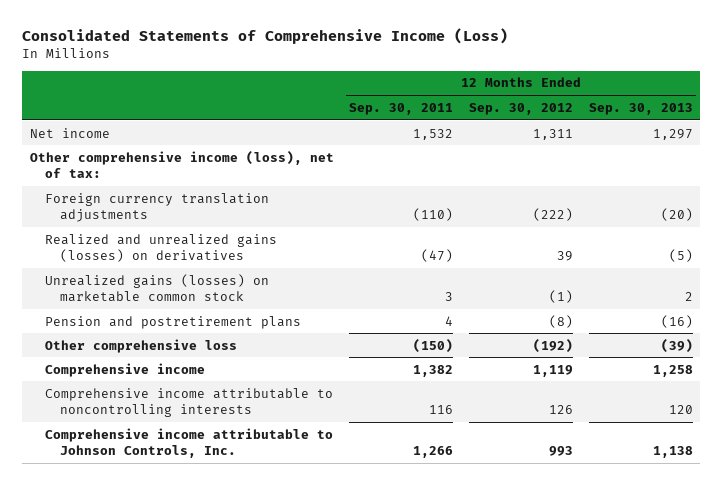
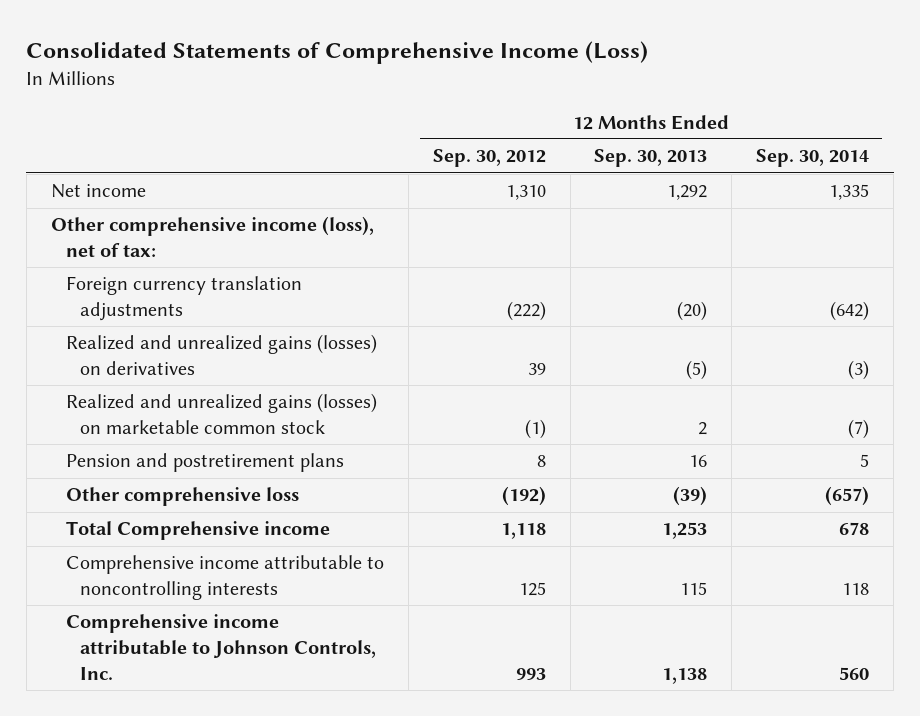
[349,102,454,115] Sep. 30, 2011 -> none
none -> [756,149,870,168] Sep. 30, 2014
[532,128,573,140] 1,311 -> [505,185,546,201] 1,310
[652,128,693,140] 1,297 -> [667,185,708,201] 1,292
[44,273,269,302] Unrealized gains (losses) on marketable common stock -> [65,393,377,435] Realized and unrealized gains (losses) on marketable common stock
[548,314,573,328] (8) -> [536,455,546,468] 8
[660,314,693,328] (16) -> [689,455,708,468] 16
[44,362,205,377] Comprehensive income -> [65,521,330,541] Total Comprehensive income
[532,364,573,377] 1,119 -> [500,523,546,540] 1,118
[652,364,693,377] 1,258 -> [662,522,708,540] 1,253
[548,404,573,414] 126 -> [518,582,546,597] 125
[668,404,693,414] 120 -> [680,582,708,596] 115

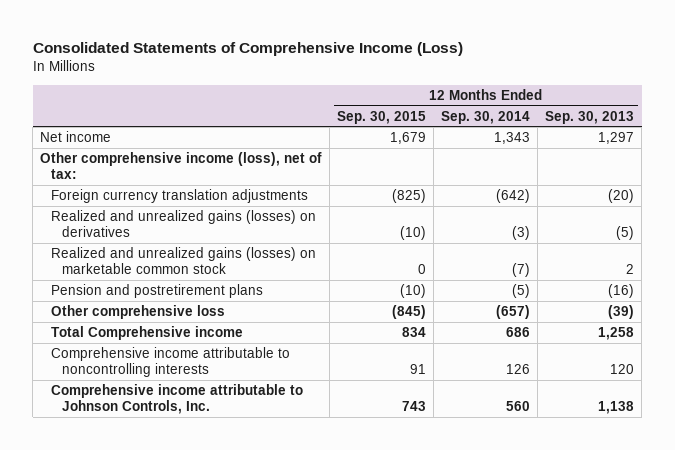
[432,149,546,168] Sep. 30, 2012 -> none
none -> [337,110,427,124] Sep. 30, 2015
[667,185,708,201] 1,292 -> [598,132,635,145] 1,297
[829,184,870,201] 1,335 -> [494,132,531,145] 1,343
[689,455,708,468] 16 -> [608,284,635,299] (16)
[860,454,870,468] 5 -> [512,284,531,299] (5)
[662,522,708,540] 1,253 -> [598,327,635,341] 1,258
[839,522,870,536] 678 -> [506,327,531,338] 686
[680,582,708,596] 115 -> [610,363,635,374] 120
[842,583,870,596] 118 -> [506,363,531,374] 126

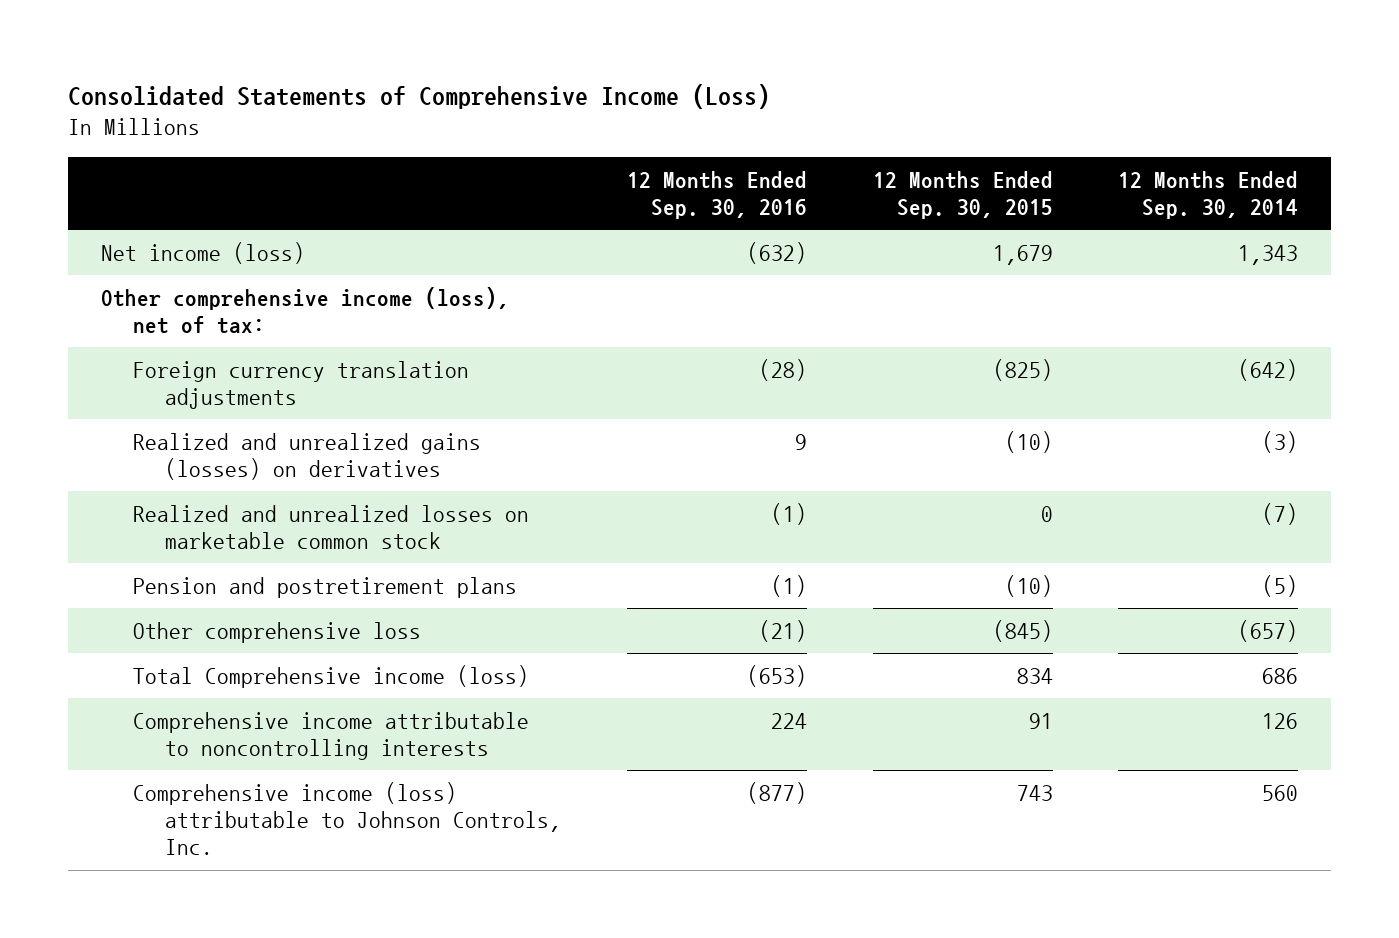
[545,110,635,124] Sep. 30, 2013 -> none
none -> [627,170,808,219] 12 Months Ended Sep. 30, 2016
[40,131,112,143] Net income -> [101,241,306,264] Net income (loss)
[51,247,317,274] Realized and unrealized gains (losses) on marketable common stock -> [133,504,530,550] Realized and unrealized losses on marketable common stock
[51,326,244,341] Total Comprehensive income -> [133,664,530,688] Total Comprehensive income (loss)
[51,384,304,414] Comprehensive income attributable to Johnson Controls, Inc. -> [133,781,562,856] Comprehensive income (loss) attributable to Johnson Controls, Inc.

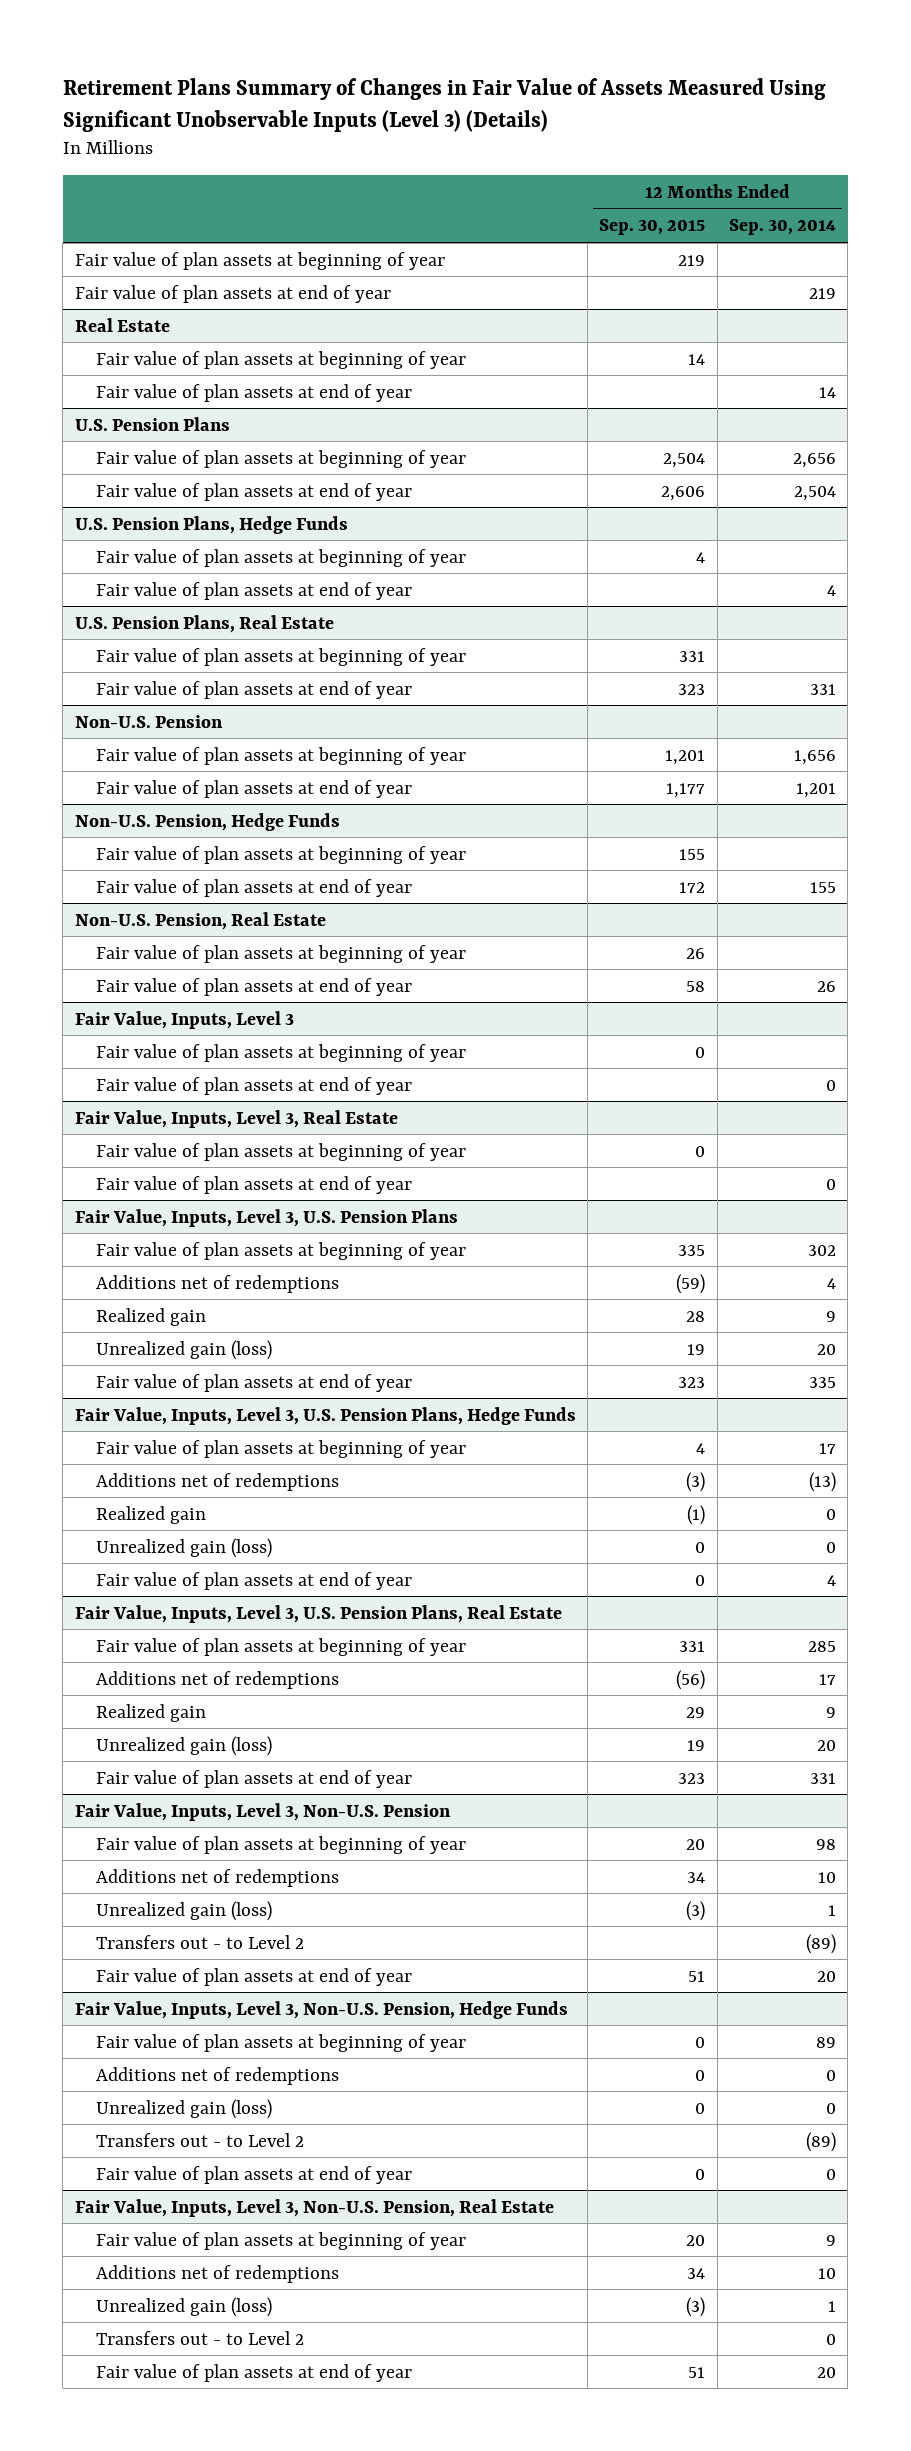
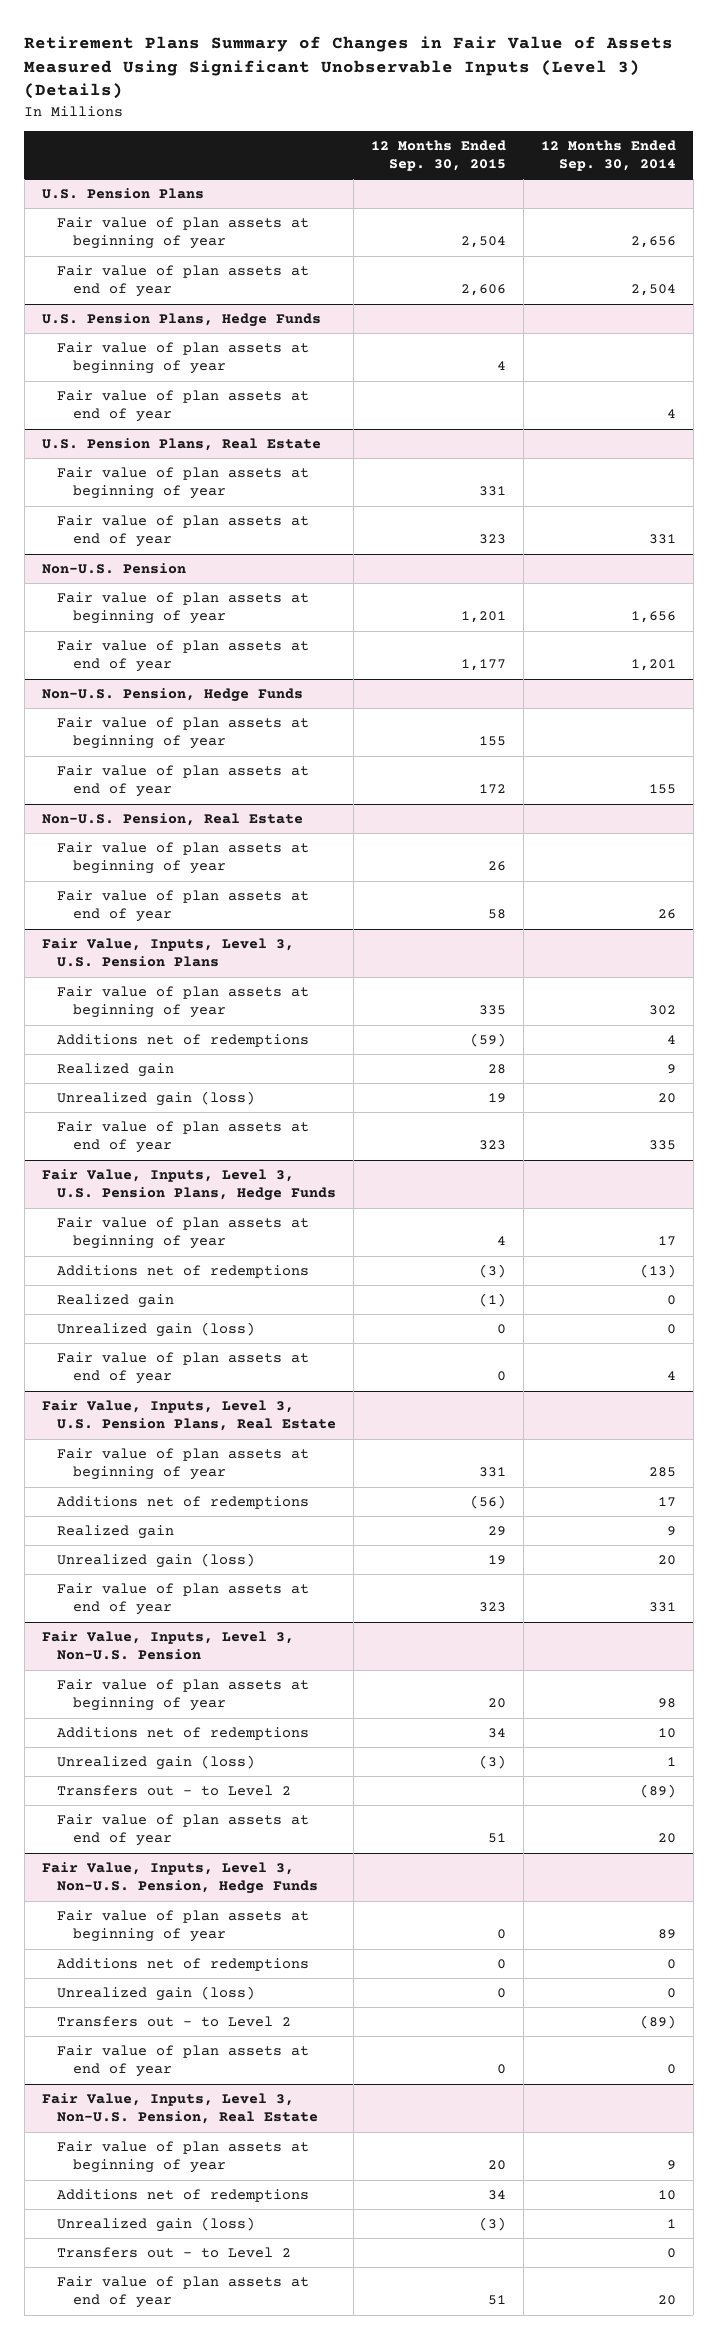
[74,251,445,270] Fair value of plan assets at beginning of year -> none
[74,284,391,303] Fair value of plan assets at end of year -> none
[74,317,170,332] Real Estate -> none
[96,350,467,369] Fair value of plan assets at beginning of year -> none
[96,383,413,402] Fair value of plan assets at end of year -> none
[74,1010,294,1029] Fair Value, Inputs, Level 3 -> none
[96,1043,467,1062] Fair value of plan assets at beginning of year -> none
[96,1076,413,1095] Fair value of plan assets at end of year -> none
[74,1109,398,1128] Fair Value, Inputs, Level 3, Real Estate -> none
[96,1142,467,1161] Fair value of plan assets at beginning of year -> none
[96,1175,413,1194] Fair value of plan assets at end of year -> none

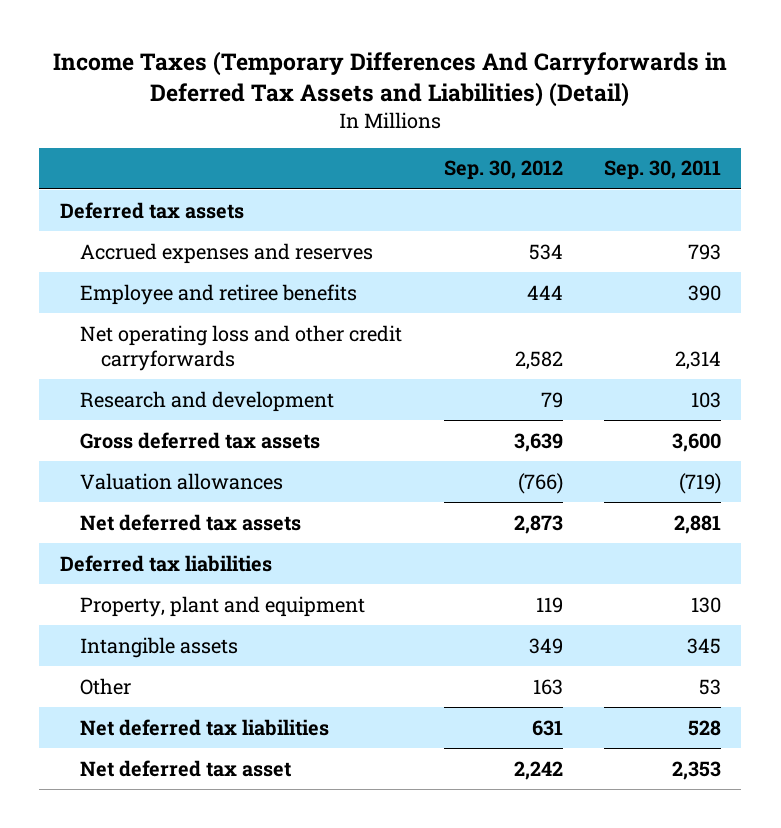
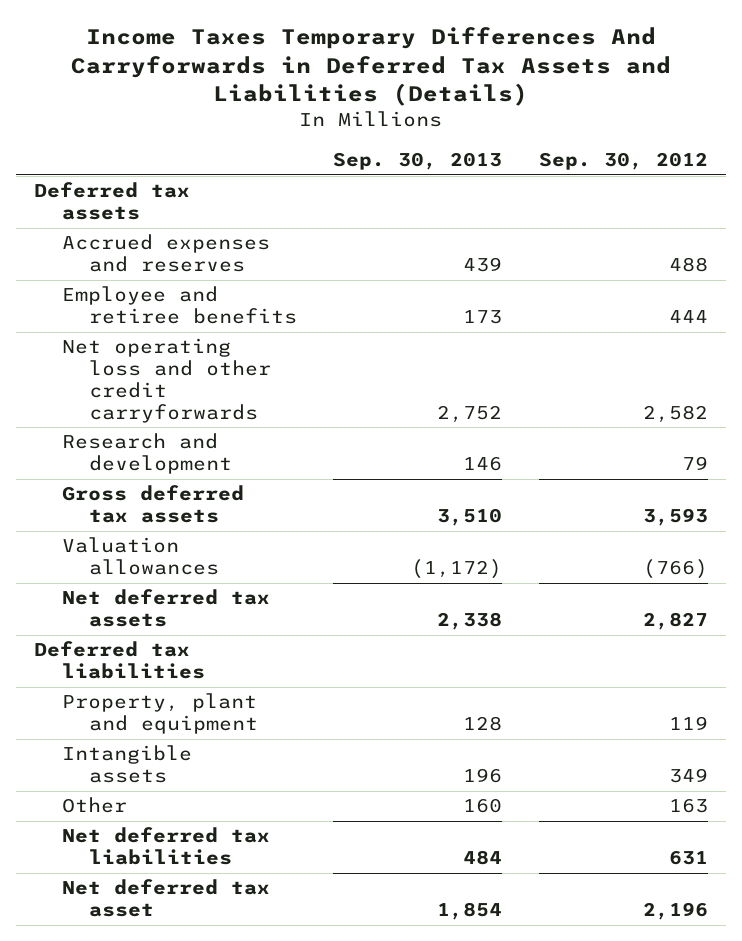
[53,51,728,108] Income Taxes (Temporary Differences And Carryforwards in Deferred Tax Assets and Liabilities) (Detail) -> [70,27,671,107] Income Taxes Temporary Differences And Carryforwards in Deferred Tax Assets and Liabilities (Details)
[603,160,721,181] Sep. 30, 2011 -> none
none -> [333,152,503,171] Sep. 30, 2013
[528,243,563,260] 534 -> [668,257,708,273] 488
[513,432,563,452] 3,639 -> [642,508,708,527] 3,593
[513,514,563,534] 2,873 -> [642,612,708,631] 2,827
[513,760,563,780] 2,242 -> [642,902,708,921] 2,196

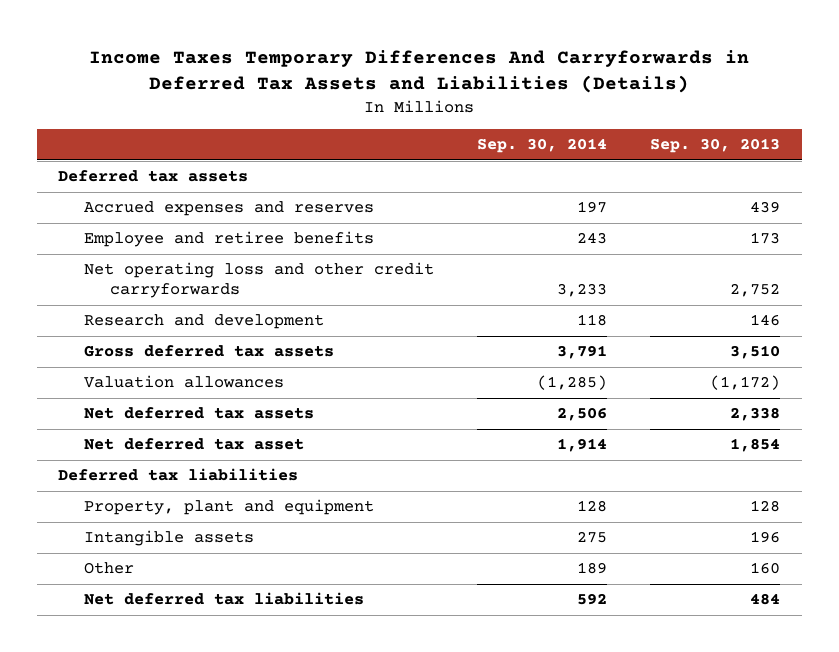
[538,152,708,171] Sep. 30, 2012 -> none
none -> [477,138,608,154] Sep. 30, 2014
[61,879,270,918] Net deferred tax asset -> [84,438,305,451] Net deferred tax asset

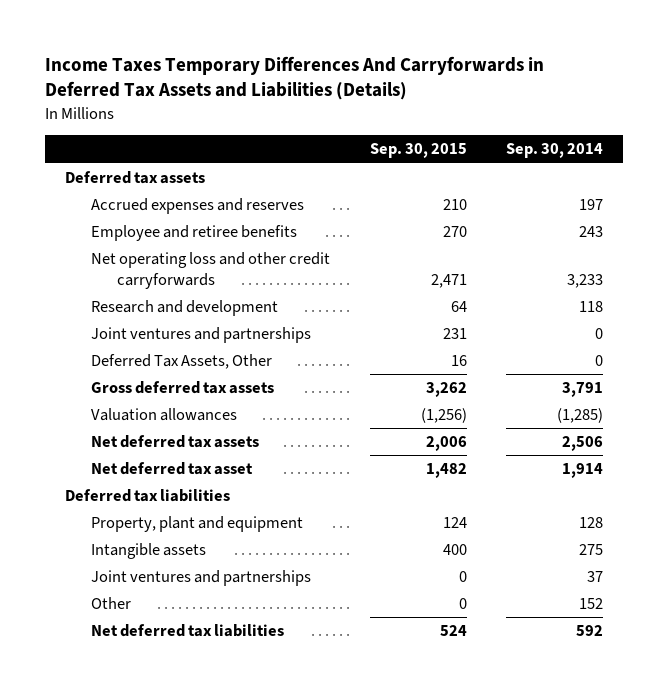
[650,138,781,154] Sep. 30, 2013 -> none
none -> [369,143,467,159] Sep. 30, 2015
none -> [91,327,312,344] Joint ventures and partnerships
none -> [91,354,273,370] Deferred Tax Assets, Other
none -> [91,570,312,587] Joint ventures and partnerships
[577,562,608,575] 189 -> [579,598,604,610] 152

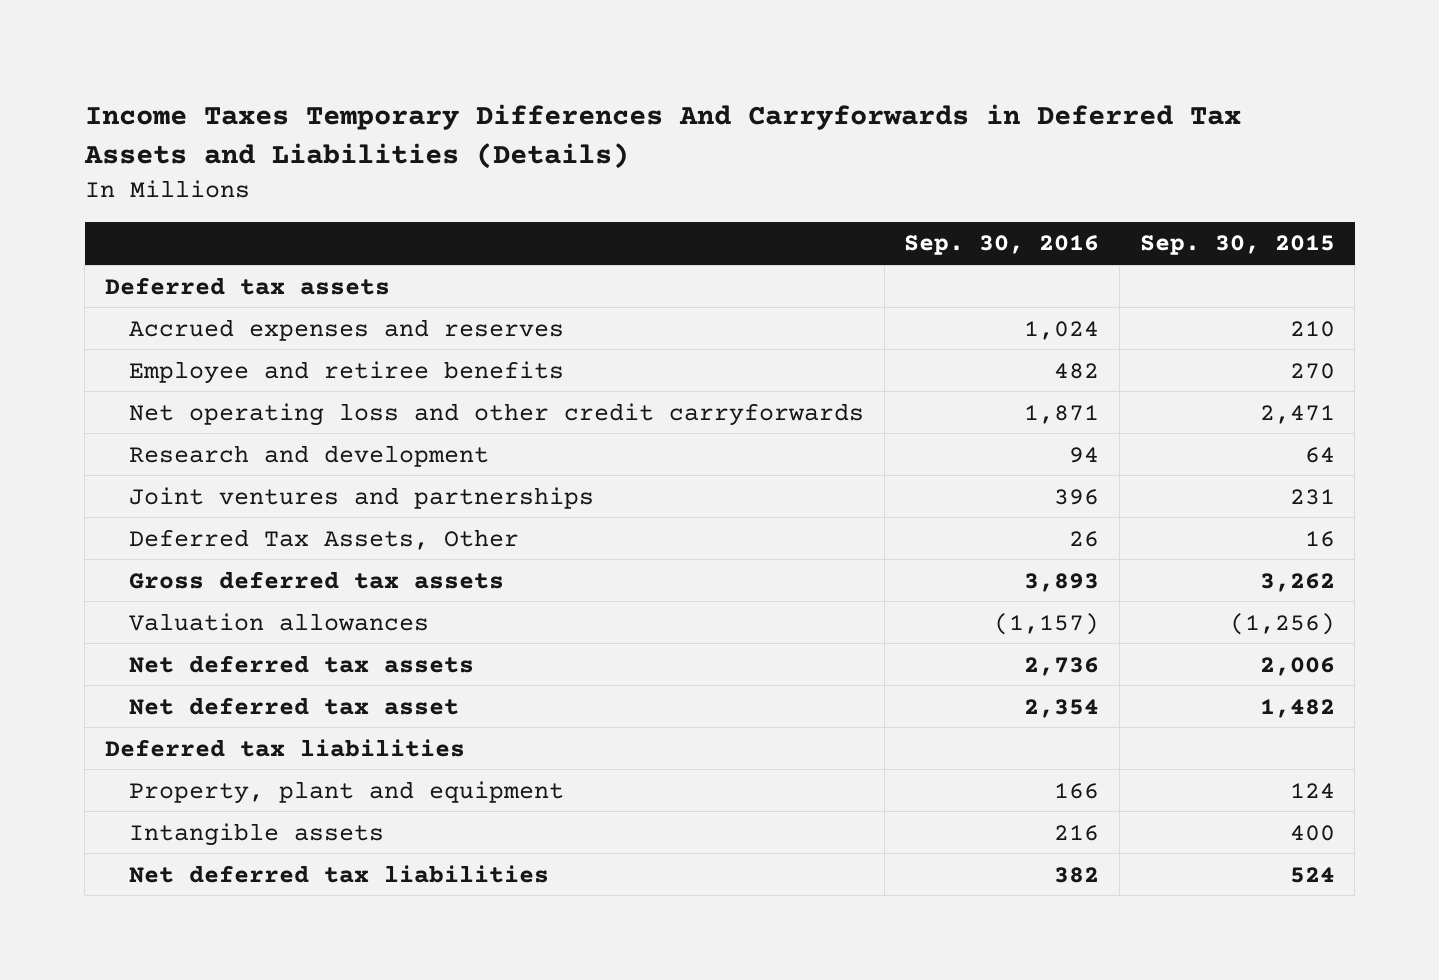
[506,143,604,159] Sep. 30, 2014 -> none
none -> [904,235,1100,256] Sep. 30, 2016
[91,570,312,587] Joint ventures and partnerships -> none
[91,597,132,610] Other -> none

